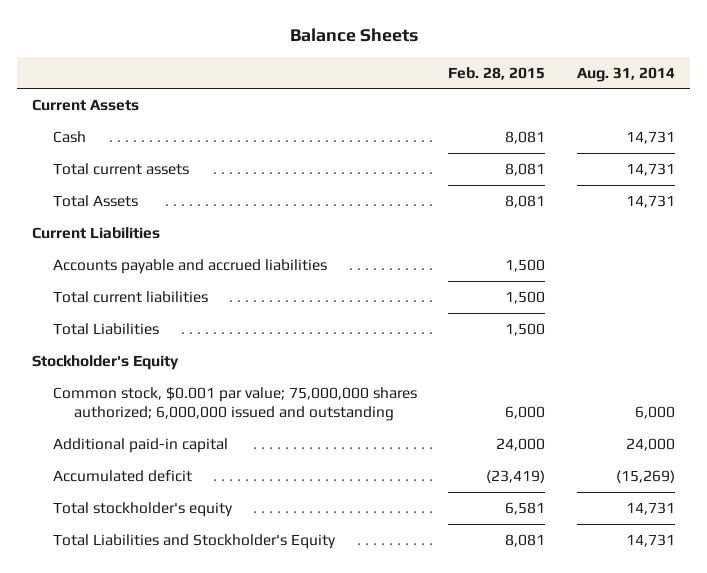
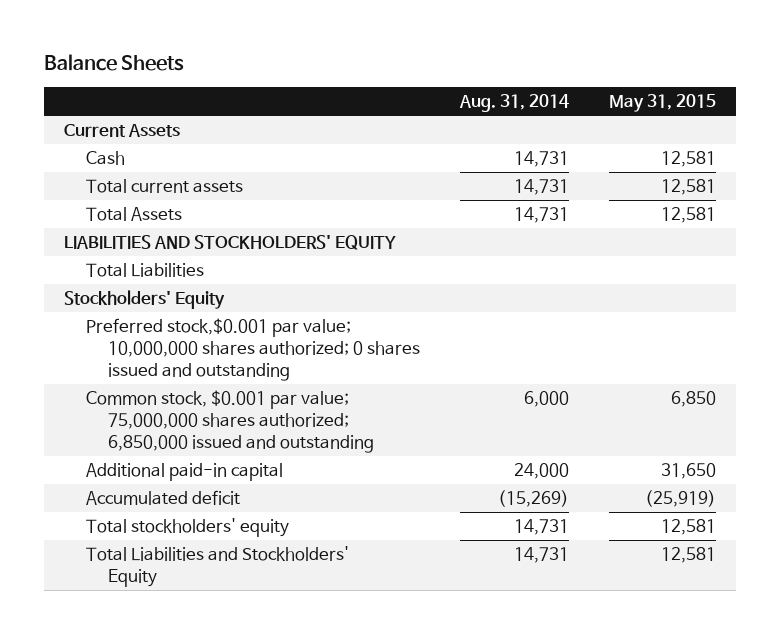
[448,66,546,80] Feb. 28, 2015 -> none
none -> [609,94,717,113] May 31, 2015
[32,226,161,239] Current Liabilities -> none
[53,258,328,274] Accounts payable and accrued liabilities -> none
[53,290,209,303] Total current liabilities -> none
none -> [63,235,396,251] LIABILITIES AND STOCKHOLDERS' EQUITY
[32,354,180,370] Stockholder's Equity -> [63,290,225,310] Stockholders' Equity
none -> [85,318,421,381] Preferred stock,$0.001 par value; 10,000,000 shares authorized; 0 shares issued and outstanding
[53,386,418,421] Common stock, $0.001 par value; 75,000,000 shares authorized; 6,000,000 issued and outstanding -> [85,390,375,453] Common stock, $0.001 par value; 75,000,000 shares authorized; 6,850,000 issued and outstanding
[53,501,234,517] Total stockholder's equity -> [85,518,289,538] Total stockholders' equity
[53,533,337,549] Total Liabilities and Stockholder's Equity -> [85,546,349,587] Total Liabilities and Stockholders' Equity

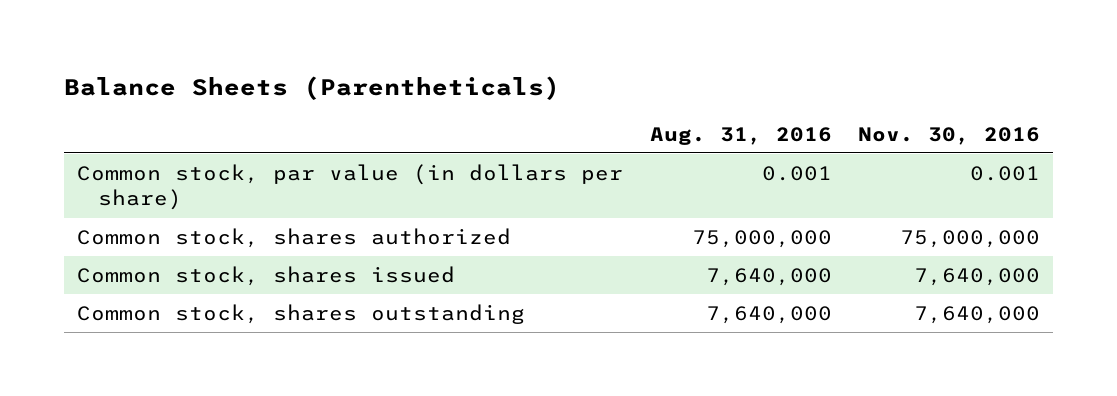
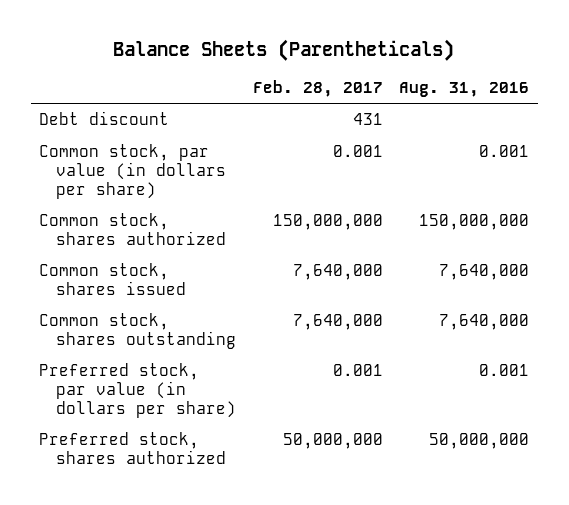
[857,126,1040,145] Nov. 30, 2016 -> none
none -> [252,80,383,98] Feb. 28, 2017
none -> [39,111,170,126] Debt discount
[691,229,832,248] 75,000,000 -> [419,214,530,231] 150,000,000
none -> [39,363,237,419] Preferred stock, par value (in dollars per share)
none -> [39,432,227,465] Preferred stock, shares authorized

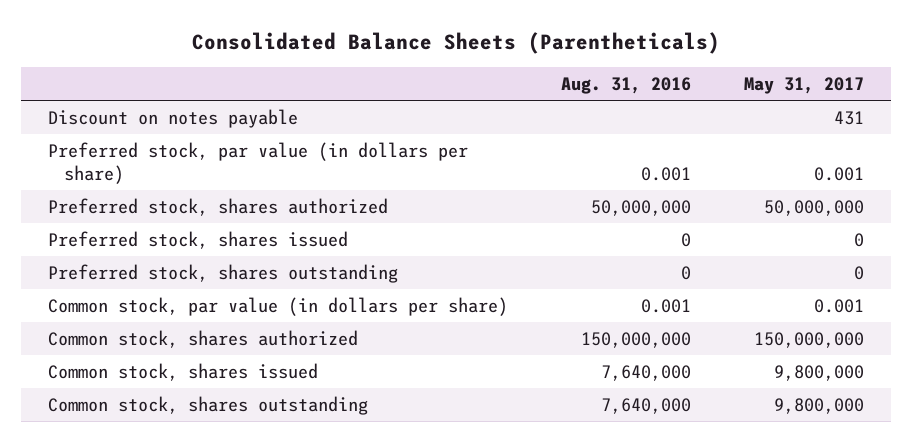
[113,38,455,61] Balance Sheets (Parentheticals) -> [192,32,721,55] Consolidated Balance Sheets (Parentheticals)
[252,80,383,98] Feb. 28, 2017 -> none
none -> [744,77,865,95] May 31, 2017
[39,111,170,126] Debt discount -> [47,108,298,128] Discount on notes payable
[39,363,237,419] Preferred stock, par value (in dollars per share) -> [47,141,468,184] Preferred stock, par value (in dollars per share)
[39,432,227,465] Preferred stock, shares authorized -> [47,197,388,216] Preferred stock, shares authorized
none -> [47,230,348,249] Preferred stock, shares issued
none -> [47,263,398,283] Preferred stock, shares outstanding

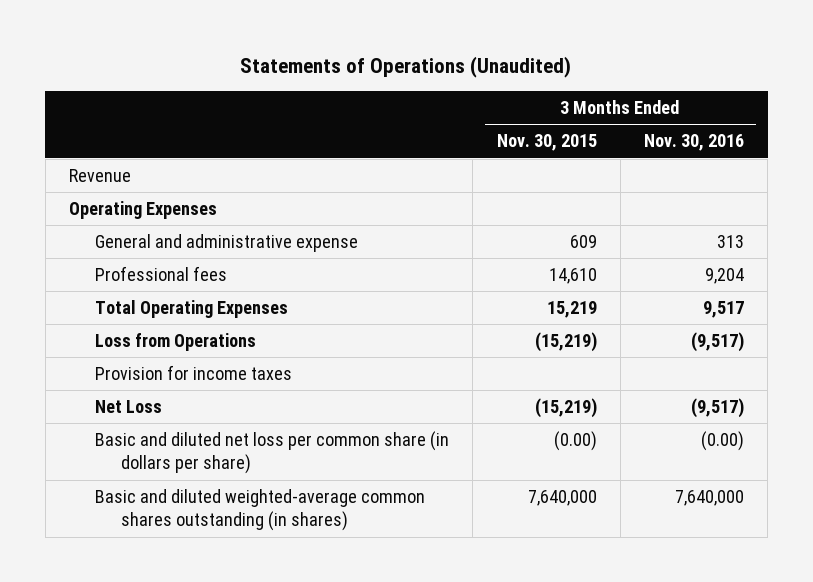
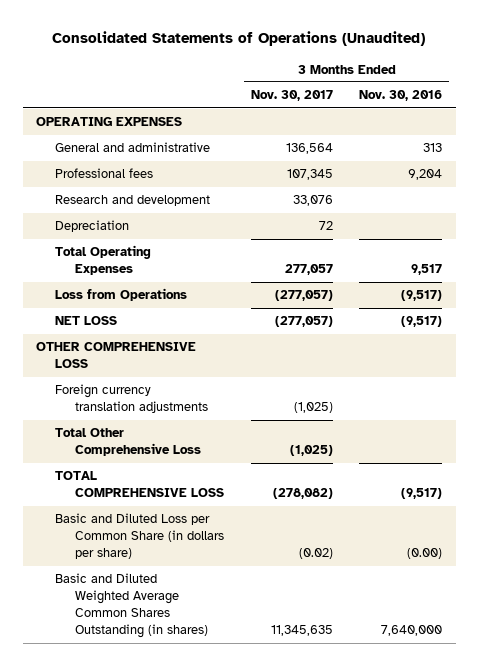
[240,56,572,79] Statements of Operations (Unaudited) -> [52,31,426,47] Consolidated Statements of Operations (Unaudited)
[496,134,597,152] Nov. 30, 2015 -> none
none -> [250,90,333,102] Nov. 30, 2017
[68,169,131,183] Revenue -> none
[68,201,217,220] Operating Expenses -> [35,117,182,127] OPERATING EXPENSES
[95,234,359,253] General and administrative expense -> [55,142,211,153] General and administrative
none -> [55,195,211,207] Research and development
none -> [55,220,130,233] Depreciation
[95,365,293,381] Provision for income taxes -> none
[95,400,163,414] Net Loss -> [55,316,118,326] NET LOSS
none -> [35,342,196,369] OTHER COMPREHENSIVE LOSS
none -> [55,384,209,414] Foreign currency translation adjustments
none -> [55,428,202,457] Total Other Comprehensive Loss
none -> [55,471,225,498] TOTAL COMPREHENSIVE LOSS
[95,431,450,475] Basic and diluted net loss per common share (in dollars per share) -> [55,513,225,560] Basic and Diluted Loss per Common Share (in dollars per share)
[95,489,426,532] Basic and diluted weighted-average common shares outstanding (in shares) -> [55,573,209,639] Basic and Diluted Weighted Average Common Shares Outstanding (in shares)

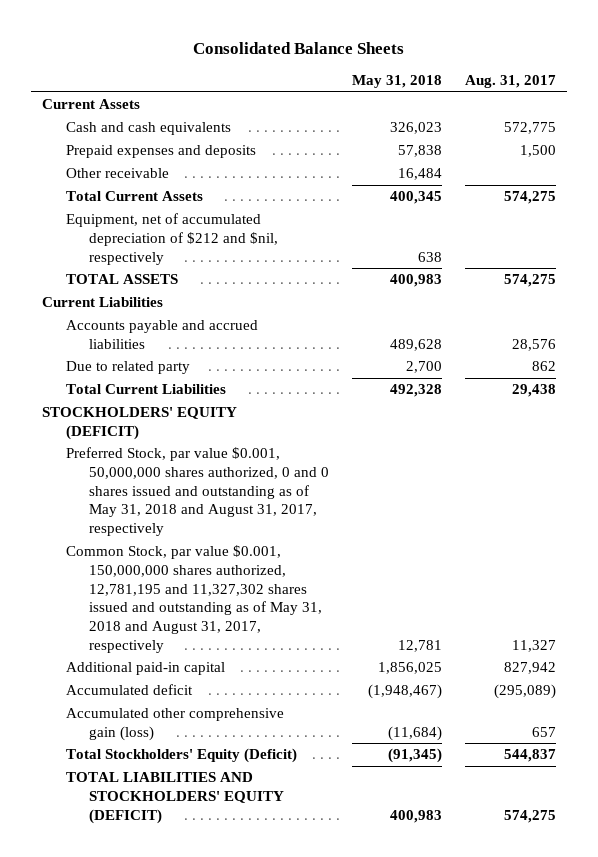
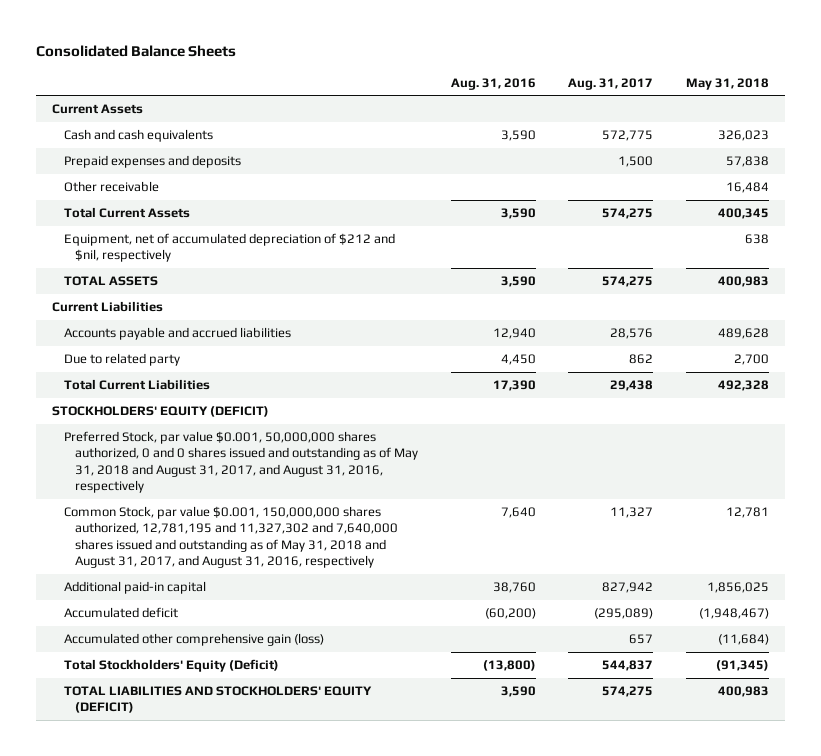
none -> [450,77,536,90] Aug. 31, 2016
[65,447,329,537] Preferred Stock, par value $0.001, 50,000,000 shares authorized, 0 and 0 shares issued and outstanding as of May 31, 2018 and August 31, 2017, respectively -> [63,431,419,494] Preferred Stock, par value $0.001, 50,000,000 shares authorized, 0 and 0 shares issued and outstanding as of May 31, 2018 and August 31, 2017, and August 31, 2016, respectively
[65,545,322,654] Common Stock, par value $0.001, 150,000,000 shares authorized, 12,781,195 and 11,327,302 shares issued and outstanding as of May 31, 2018 and August 31, 2017, respectively -> [63,506,399,569] Common Stock, par value $0.001, 150,000,000 shares authorized, 12,781,195 and 11,327,302 and 7,640,000 shares issued and outstanding as of May 31, 2018 and August 31, 2017, and August 31, 2016, respectively

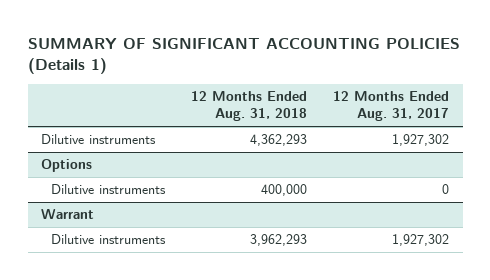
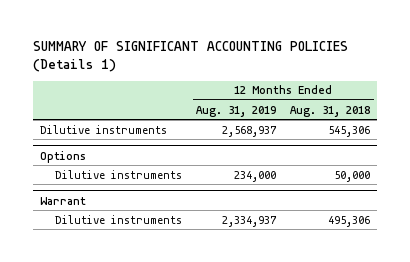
[333,91,450,122] 12 Months Ended Aug. 31, 2017 -> none
none -> [196,105,277,117] Aug. 31, 2019
[250,134,308,147] 4,362,293 -> [328,125,371,137] 545,306
[261,184,308,197] 400,000 -> [334,170,371,182] 50,000
[250,234,308,247] 3,962,293 -> [328,215,371,227] 495,306

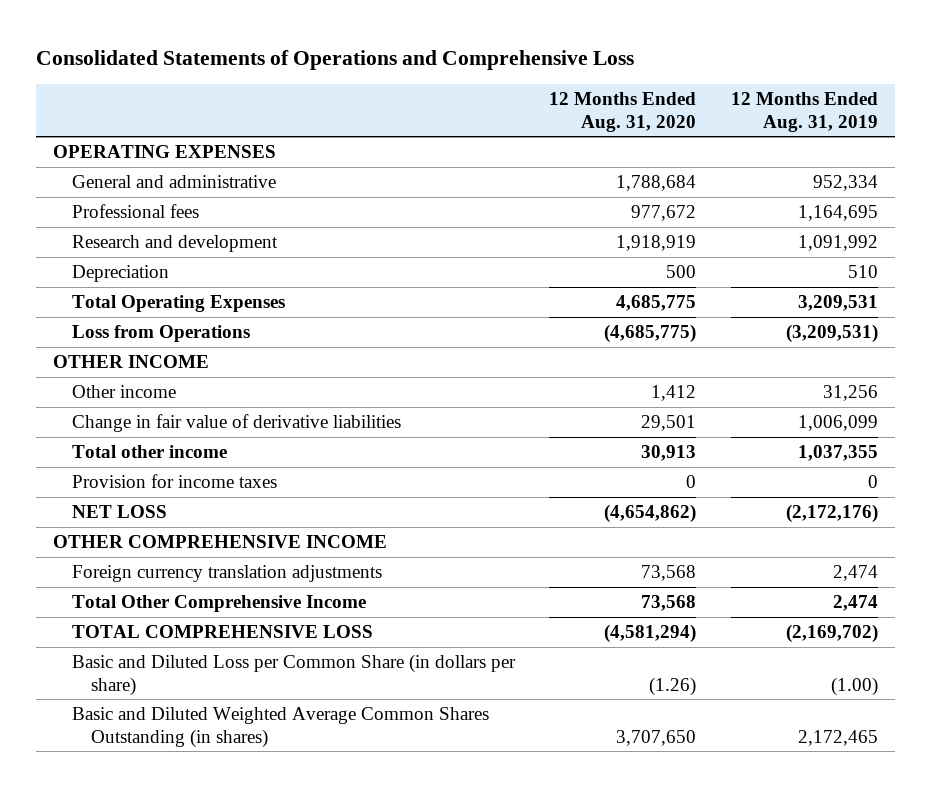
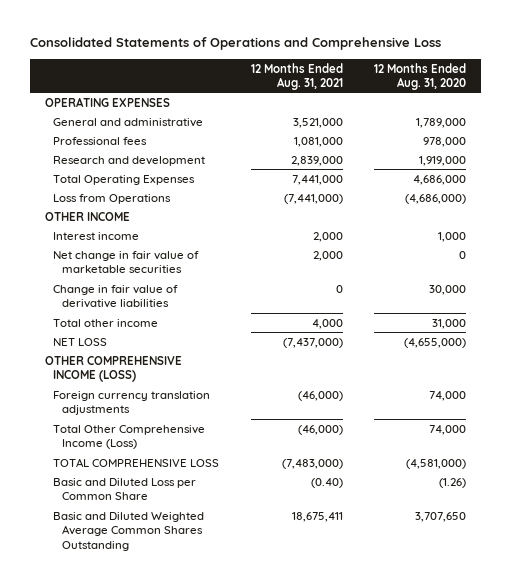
[731,92,879,132] 12 Months Ended Aug. 31, 2019 -> none
none -> [250,62,343,90] 12 Months Ended Aug. 31, 2021
[71,264,169,282] Depreciation -> none
[616,174,697,191] 1,788,684 -> [415,117,466,128] 1,789,000
[631,204,697,221] 977,672 -> [422,136,466,147] 978,000
[616,234,697,251] 1,918,919 -> [418,155,466,166] 1,919,000
[616,294,697,311] 4,685,775 -> [412,174,466,185] 4,686,000
[604,323,697,343] (4,685,775) -> [404,193,466,204] (4,686,000)
[71,384,176,398] Other income -> none
[71,473,277,488] Provision for income taxes -> none
none -> [53,231,140,240] Interest income
none -> [53,250,200,274] Net change in fair value of marketable securities
[641,414,697,431] 29,501 -> [428,284,466,295] 30,000
[641,444,697,461] 30,913 -> [431,318,466,329] 31,000
[604,503,697,523] (4,654,862) -> [403,337,466,348] (4,655,000)
[53,534,388,548] OTHER COMPREHENSIVE INCOME -> [45,355,183,383] OTHER COMPREHENSIVE INCOME (LOSS)
[641,564,697,581] 73,568 -> [428,390,466,401] 74,000
[71,594,366,612] Total Other Comprehensive Income -> [53,424,206,450] Total Other Comprehensive Income (Loss)
[641,594,697,611] 73,568 -> [428,424,466,435] 74,000
[604,623,697,643] (4,581,294) -> [405,458,466,469] (4,581,000)
[71,653,516,696] Basic and Diluted Loss per Common Share (in dollars per share) -> [53,477,197,501] Basic and Diluted Loss per Common Share
[71,706,489,748] Basic and Diluted Weighted Average Common Shares Outstanding (in shares) -> [53,511,205,551] Basic and Diluted Weighted Average Common Shares Outstanding

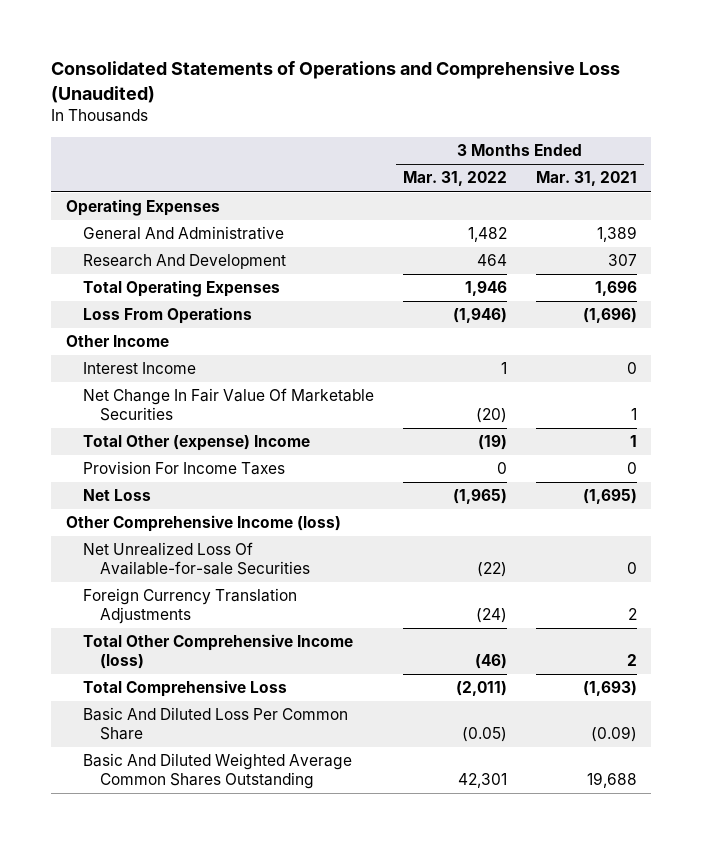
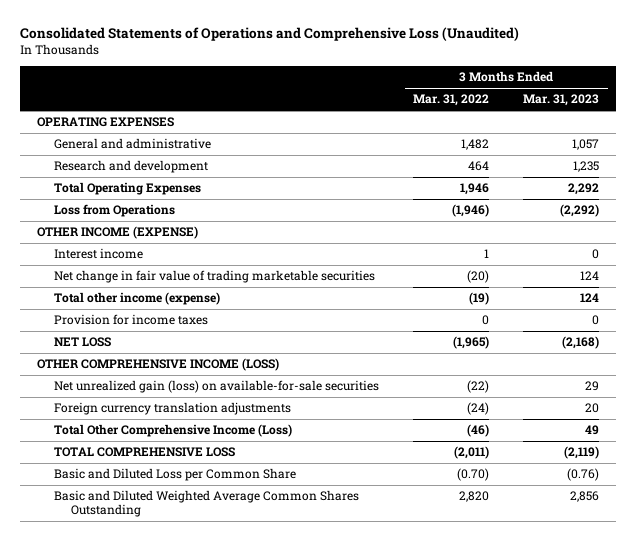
[535,171,637,187] Mar. 31, 2021 -> none
none -> [523,94,600,107] Mar. 31, 2023
[65,199,220,217] Operating Expenses -> [36,117,174,128] OPERATING EXPENSES
[82,226,284,241] General And Administrative -> [53,138,211,150] General and administrative
[82,254,286,270] Research And Development -> [53,160,208,174] Research and development
[82,307,252,325] Loss From Operations -> [53,204,175,218] Loss from Operations
[65,335,169,348] Other Income -> [36,226,198,240] OTHER INCOME (EXPENSE)
[82,362,196,375] Interest Income -> [53,248,143,260] Interest income
[82,388,374,422] Net Change In Fair Value Of Marketable Securities -> [53,270,375,284] Net change in fair value of trading marketable securities
[82,435,310,452] Total Other (expense) Income -> [53,292,220,306] Total other income (expense)
[82,461,285,476] Provision For Income Taxes -> [53,314,208,326] Provision for income taxes
[82,489,151,502] Net Loss -> [53,337,111,348] NET LOSS
[65,515,341,533] Other Comprehensive Income (loss) -> [36,358,279,372] OTHER COMPREHENSIVE INCOME (LOSS)
[82,542,311,576] Net Unrealized Loss Of Available-for-sale Securities -> [53,380,379,394] Net unrealized gain (loss) on available-for-sale securities
[82,588,297,625] Foreign Currency Translation Adjustments -> [53,402,291,416] Foreign currency translation adjustments
[82,634,353,670] Total Other Comprehensive Income (loss) -> [53,424,292,438] Total Other Comprehensive Income (Loss)
[82,680,287,698] Total Comprehensive Loss -> [53,447,235,458] TOTAL COMPREHENSIVE LOSS
[82,707,348,741] Basic And Diluted Loss Per Common Share -> [53,468,296,482] Basic and Diluted Loss per Common Share
[461,727,507,743] (0.05) -> [457,468,490,482] (0.70)
[82,753,352,790] Basic And Diluted Weighted Average Common Shares Outstanding -> [53,490,359,518] Basic and Diluted Weighted Average Common Shares Outstanding
[457,773,507,789] 42,301 -> [459,491,490,503] 2,820

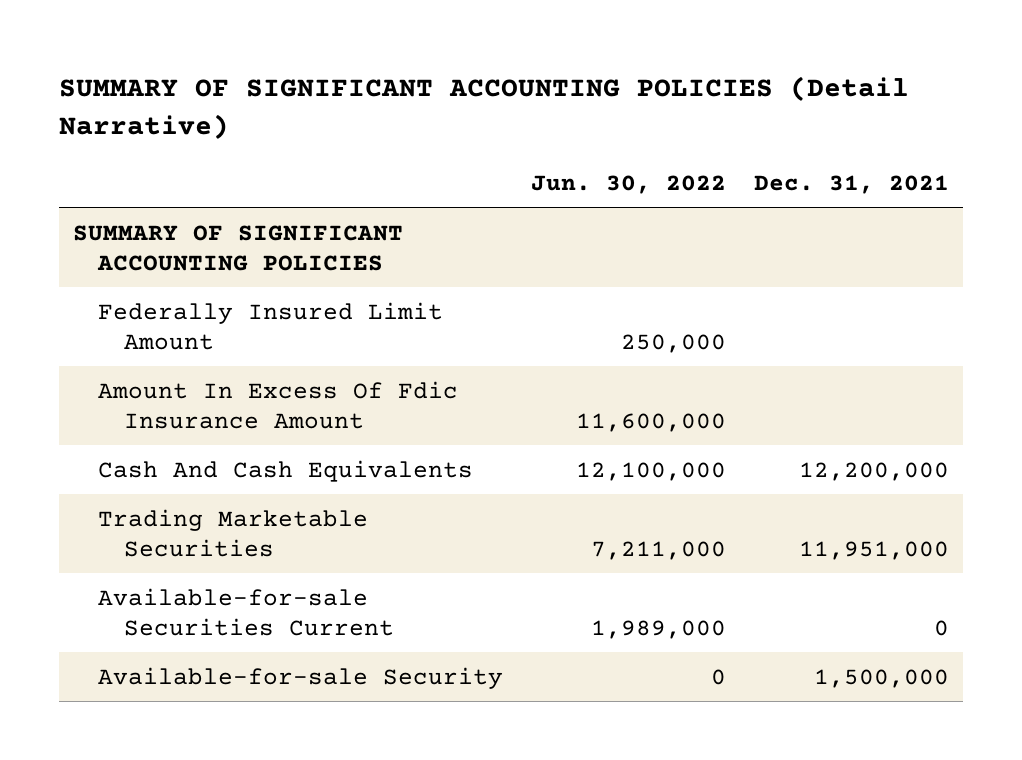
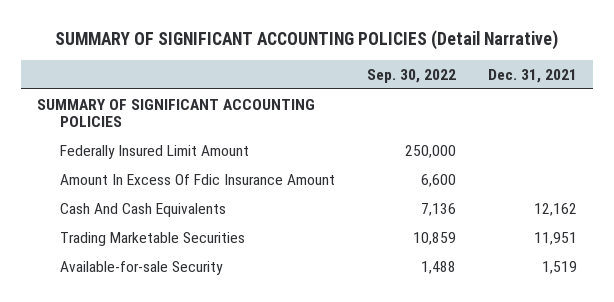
[531,174,727,194] Jun. 30, 2022 -> none
none -> [367,68,457,83] Sep. 30, 2022
[98,587,394,636] Available-for-sale Securities Current -> none
[799,461,950,481] 12,200,000 -> [534,202,578,216] 12,162
[799,540,950,560] 11,951,000 -> [534,231,578,245] 11,951
[814,668,950,688] 1,500,000 -> [542,260,578,274] 1,519

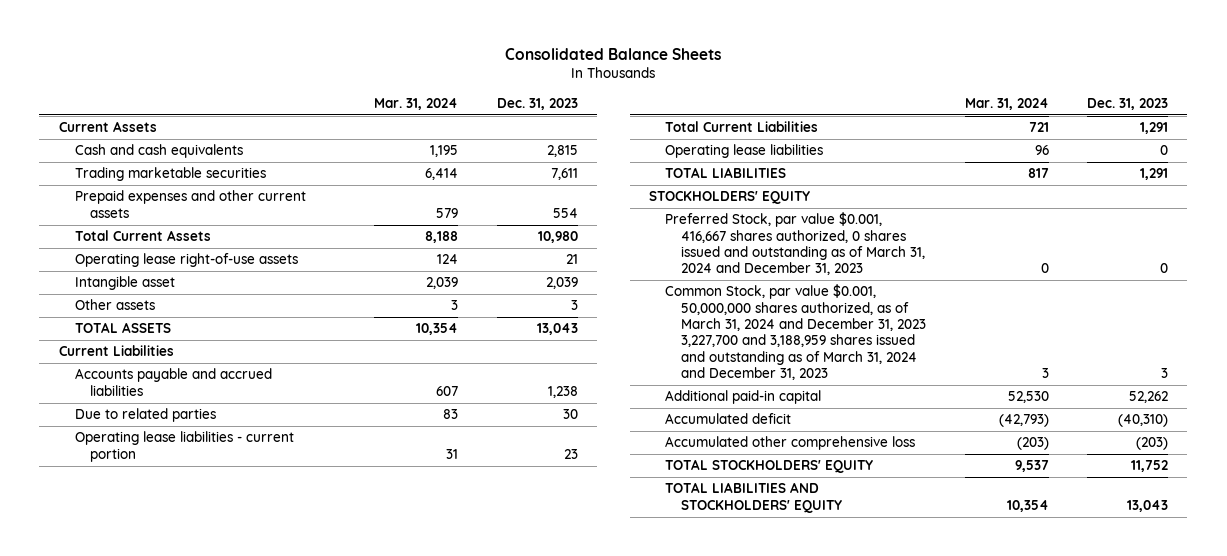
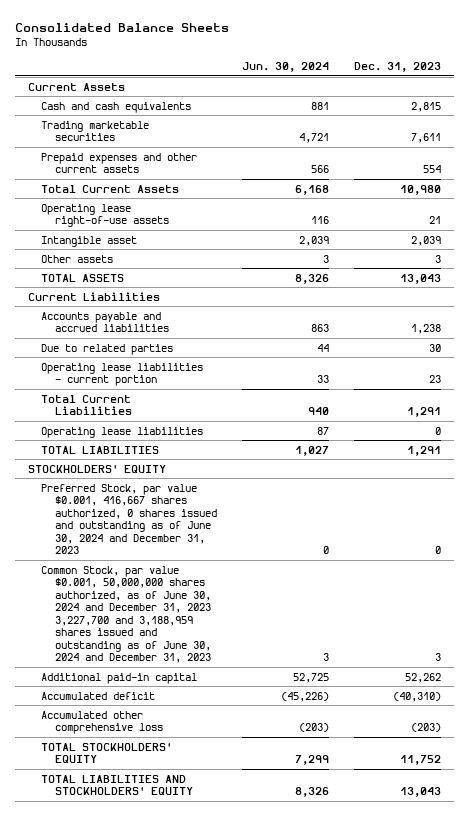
[373,97,458,110] Mar. 31, 2024 -> none
none -> [241,62,329,73] Jun. 30, 2024
[665,212,926,276] Preferred Stock, par value $0.001, 416,667 shares authorized, 0 shares issued and outstanding as of March 31, 2024 and December 31, 2023 -> [41,483,217,555] Preferred Stock, par value $0.001, 416,667 shares authorized, 0 shares issued and outstanding as of June 30, 2024 and December 31, 2023
[665,284,927,381] Common Stock, par value $0.001, 50,000,000 shares authorized, as of March 31, 2024 and December 31, 2023 3,227,700 and 3,188,959 shares issued and outstanding as of March 31, 2024 and December 31, 2023 -> [41,565,211,664] Common Stock, par value $0.001, 50,000,000 shares authorized, as of June 30, 2024 and December 31, 2023 3,227,700 and 3,188,959 shares issued and outstanding as of June 30, 2024 and December 31, 2023

